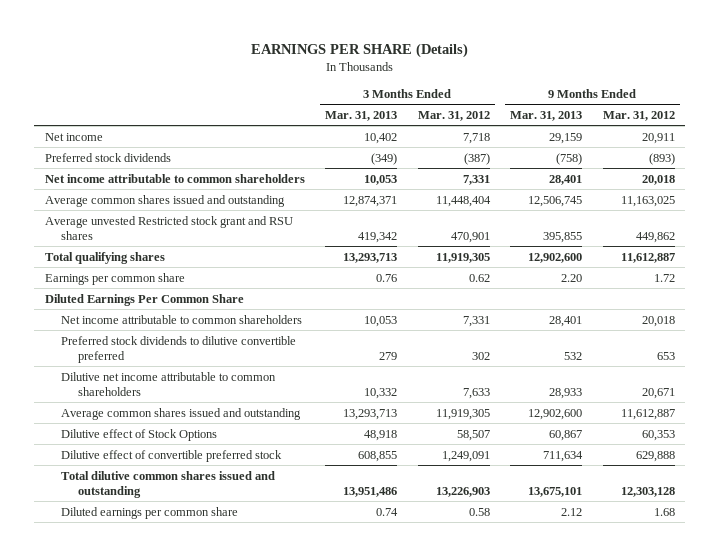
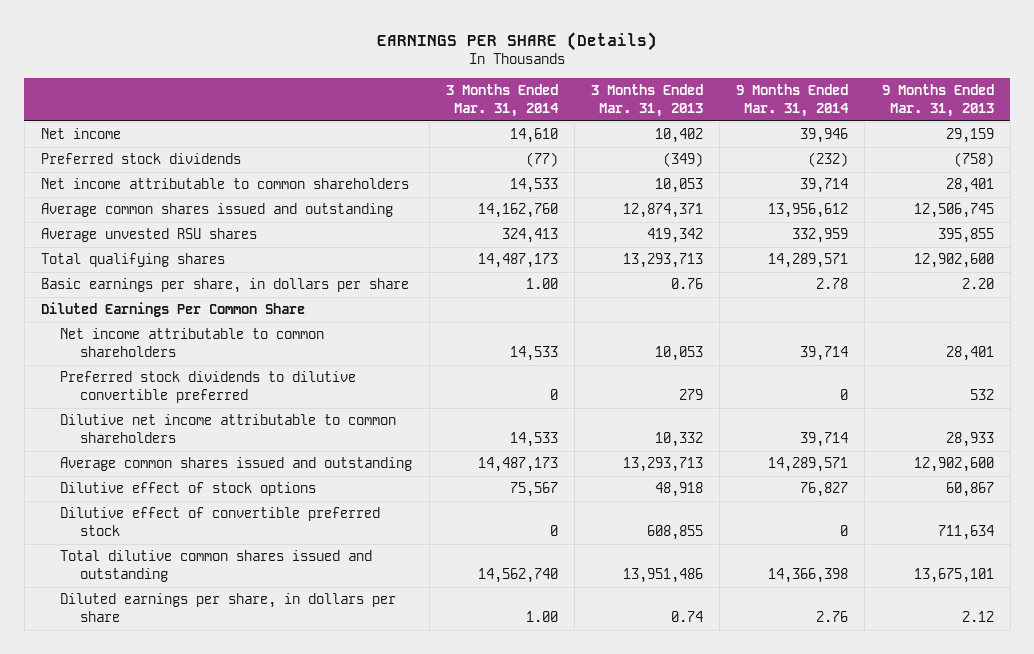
[417,111,490,122] Mar. 31, 2012 -> none
[602,111,675,122] Mar. 31, 2012 -> none
none -> [445,84,559,118] 3 Months Ended Mar. 31, 2014
none -> [736,84,850,118] 9 Months Ended Mar. 31, 2014
[44,215,293,240] Average unvested Restricted stock grant and RSU shares -> [40,228,257,243] Average unvested RSU shares
[44,272,185,285] Earnings per common share -> [40,278,409,294] Basic earnings per share, in dollars per share
[61,428,218,441] Dilutive effect of Stock Options -> [60,482,317,497] Dilutive effect of stock options
[61,506,239,519] Diluted earnings per common share -> [60,593,397,623] Diluted earnings per share, in dollars per share

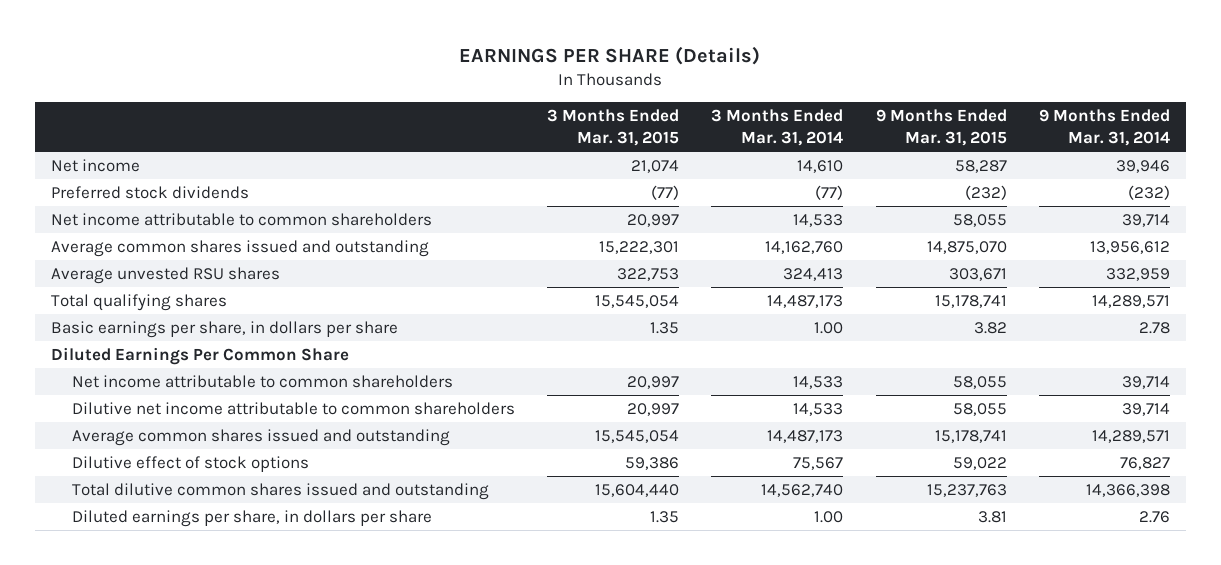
[590,84,703,118] 3 Months Ended Mar. 31, 2013 -> none
[881,84,994,118] 9 Months Ended Mar. 31, 2013 -> none
none -> [547,108,680,147] 3 Months Ended Mar. 31, 2015
none -> [875,108,1007,147] 9 Months Ended Mar. 31, 2015
[60,371,357,404] Preferred stock dividends to dilutive convertible preferred -> none
[60,507,381,537] Dilutive effect of convertible preferred stock -> none

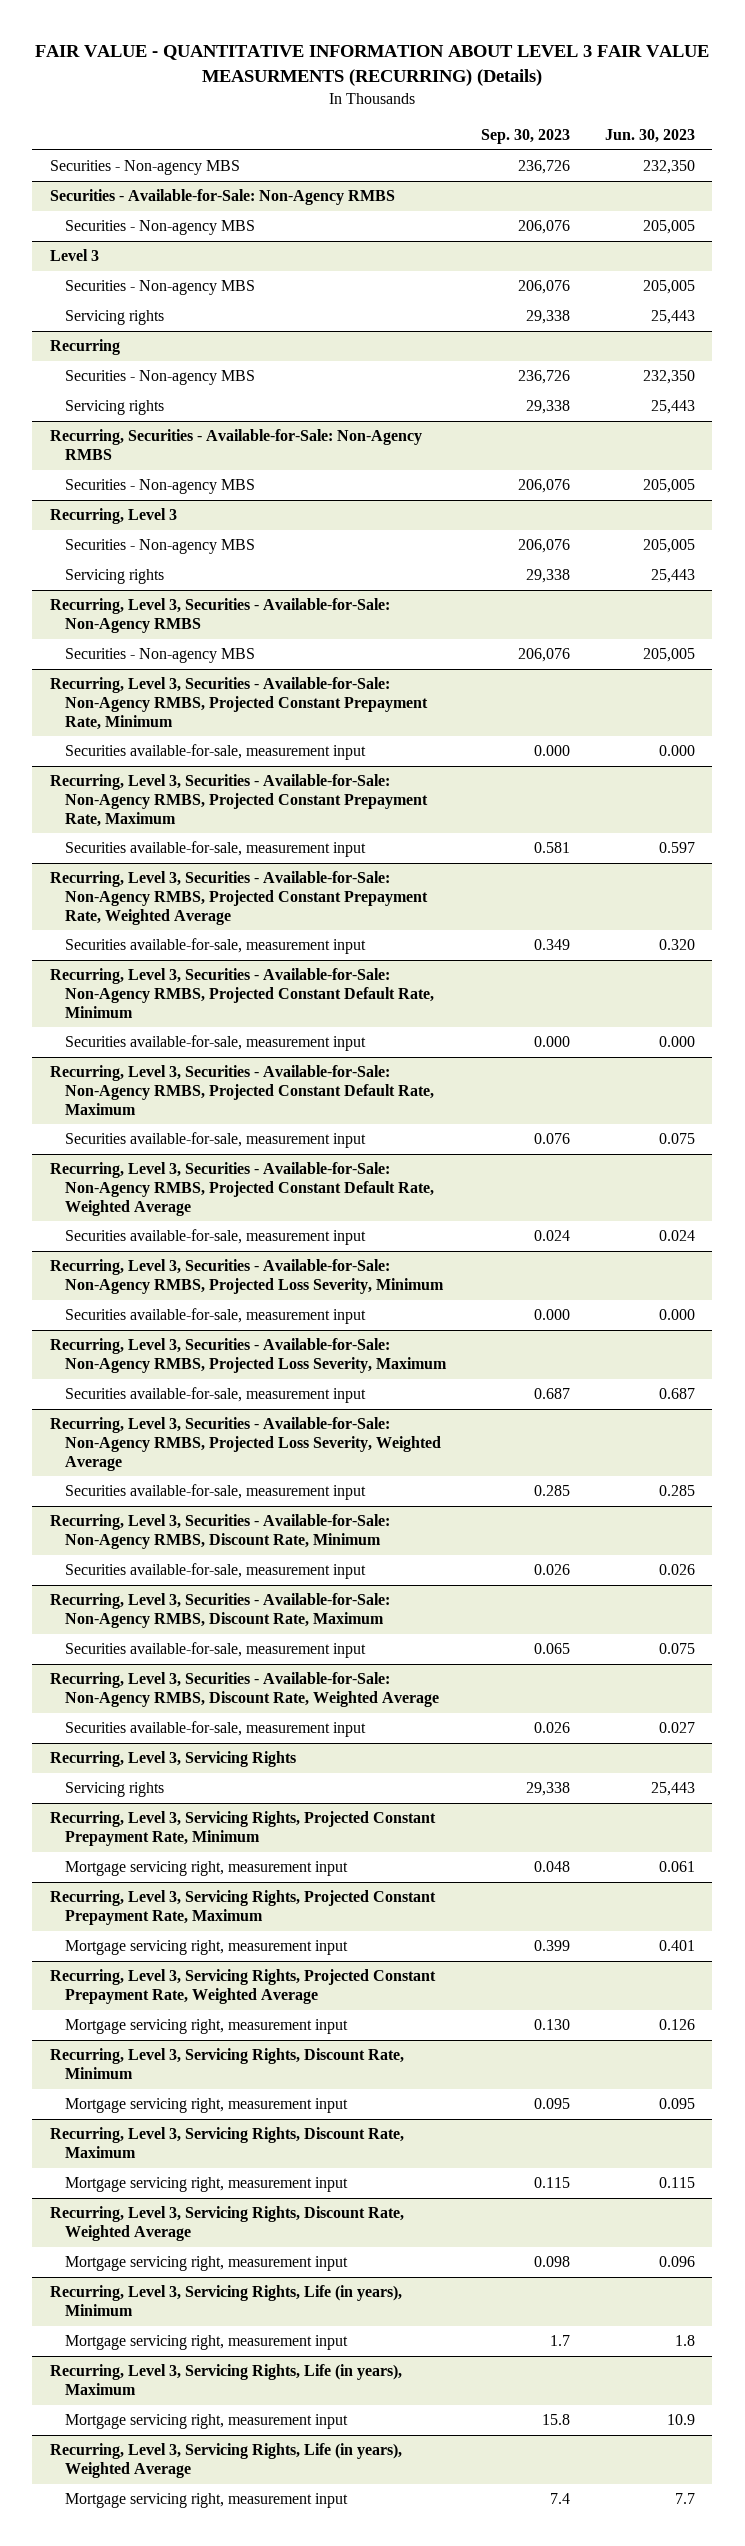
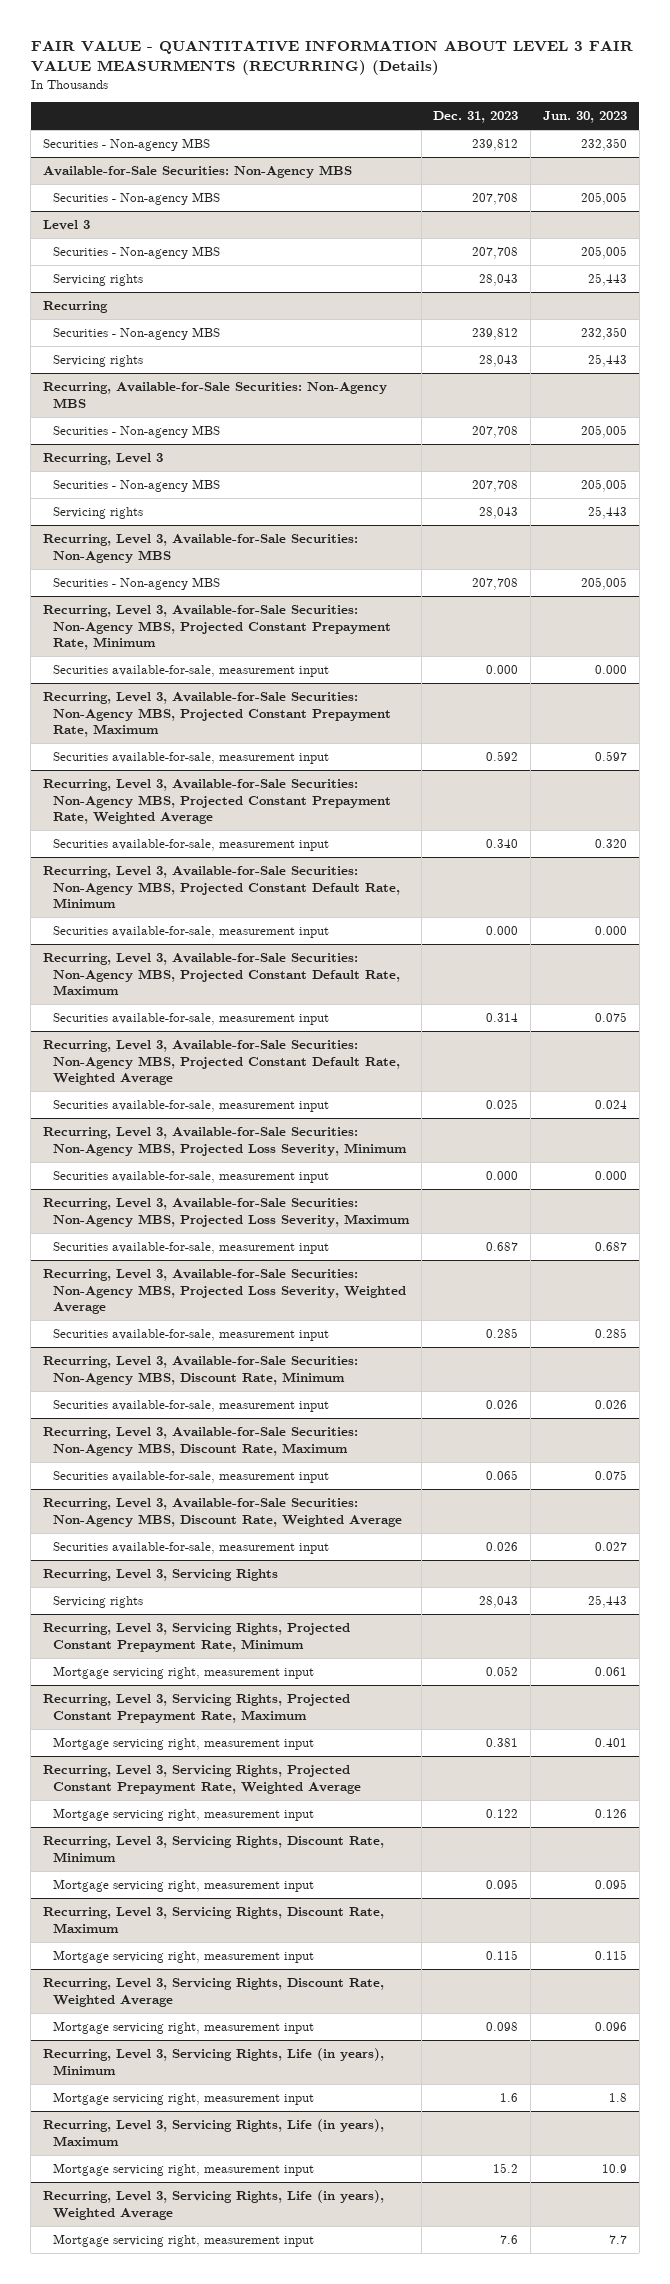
[480,128,570,144] Sep. 30, 2023 -> none
none -> [433,111,519,124] Dec. 31, 2023
[49,189,395,206] Securities - Available-for-Sale: Non-Agency RMBS -> [43,165,353,179] Available-for-Sale Securities: Non-Agency MBS
[49,429,422,460] Recurring, Securities - Available-for-Sale: Non-Agency RMBS -> [43,382,388,408] Recurring, Available-for-Sale Securities: Non-Agency MBS
[49,598,390,633] Recurring, Level 3, Securities - Available-for-Sale: Non-Agency RMBS -> [43,534,359,563] Recurring, Level 3, Available-for-Sale Securities: Non-Agency MBS
[49,677,428,730] Recurring, Level 3, Securities - Available-for-Sale: Non-Agency RMBS, Projected Constant Prepayment Rate, Minimum -> [43,605,391,651] Recurring, Level 3, Available-for-Sale Securities: Non-Agency MBS, Projected Constant Prepayment Rate, Minimum
[49,774,428,827] Recurring, Level 3, Securities - Available-for-Sale: Non-Agency RMBS, Projected Constant Prepayment Rate, Maximum -> [43,692,391,738] Recurring, Level 3, Available-for-Sale Securities: Non-Agency MBS, Projected Constant Prepayment Rate, Maximum
[49,871,428,925] Recurring, Level 3, Securities - Available-for-Sale: Non-Agency RMBS, Projected Constant Prepayment Rate, Weighted Average -> [43,779,391,825] Recurring, Level 3, Available-for-Sale Securities: Non-Agency MBS, Projected Constant Prepayment Rate, Weighted Average
[49,968,434,1018] Recurring, Level 3, Securities - Available-for-Sale: Non-Agency RMBS, Projected Constant Default Rate, Minimum -> [43,866,400,909] Recurring, Level 3, Available-for-Sale Securities: Non-Agency MBS, Projected Constant Default Rate, Minimum
[49,1065,434,1115] Recurring, Level 3, Securities - Available-for-Sale: Non-Agency RMBS, Projected Constant Default Rate, Maximum -> [43,953,400,996] Recurring, Level 3, Available-for-Sale Securities: Non-Agency MBS, Projected Constant Default Rate, Maximum
[49,1162,434,1216] Recurring, Level 3, Securities - Available-for-Sale: Non-Agency RMBS, Projected Constant Default Rate, Weighted Average -> [43,1040,400,1086] Recurring, Level 3, Available-for-Sale Securities: Non-Agency MBS, Projected Constant Default Rate, Weighted Average
[49,1259,444,1294] Recurring, Level 3, Securities - Available-for-Sale: Non-Agency RMBS, Projected Loss Severity, Minimum -> [43,1127,407,1156] Recurring, Level 3, Available-for-Sale Securities: Non-Agency MBS, Projected Loss Severity, Minimum
[49,1338,447,1373] Recurring, Level 3, Securities - Available-for-Sale: Non-Agency RMBS, Projected Loss Severity, Maximum -> [43,1198,410,1227] Recurring, Level 3, Available-for-Sale Securities: Non-Agency MBS, Projected Loss Severity, Maximum
[49,1417,441,1471] Recurring, Level 3, Securities - Available-for-Sale: Non-Agency RMBS, Projected Loss Severity, Weighted Average -> [43,1269,406,1315] Recurring, Level 3, Available-for-Sale Securities: Non-Agency MBS, Projected Loss Severity, Weighted Average
[49,1514,390,1549] Recurring, Level 3, Securities - Available-for-Sale: Non-Agency RMBS, Discount Rate, Minimum -> [43,1356,359,1385] Recurring, Level 3, Available-for-Sale Securities: Non-Agency MBS, Discount Rate, Minimum
[49,1593,390,1628] Recurring, Level 3, Securities - Available-for-Sale: Non-Agency RMBS, Discount Rate, Maximum -> [43,1427,359,1456] Recurring, Level 3, Available-for-Sale Securities: Non-Agency MBS, Discount Rate, Maximum
[49,1672,439,1707] Recurring, Level 3, Securities - Available-for-Sale: Non-Agency RMBS, Discount Rate, Weighted Average -> [43,1498,402,1527] Recurring, Level 3, Available-for-Sale Securities: Non-Agency MBS, Discount Rate, Weighted Average

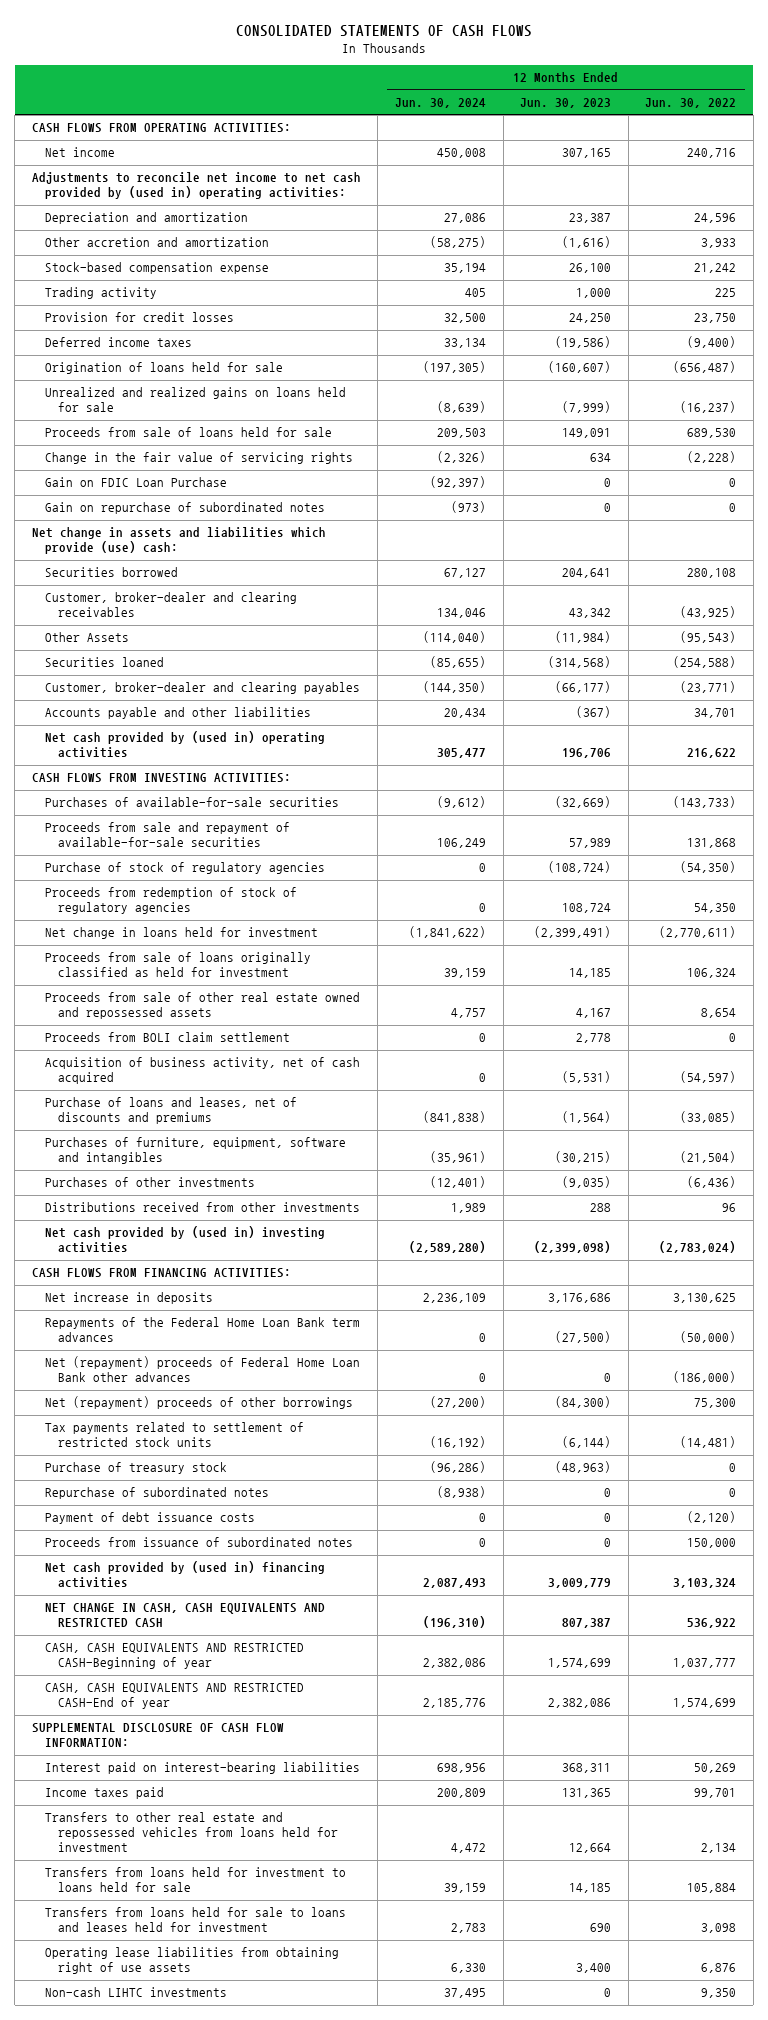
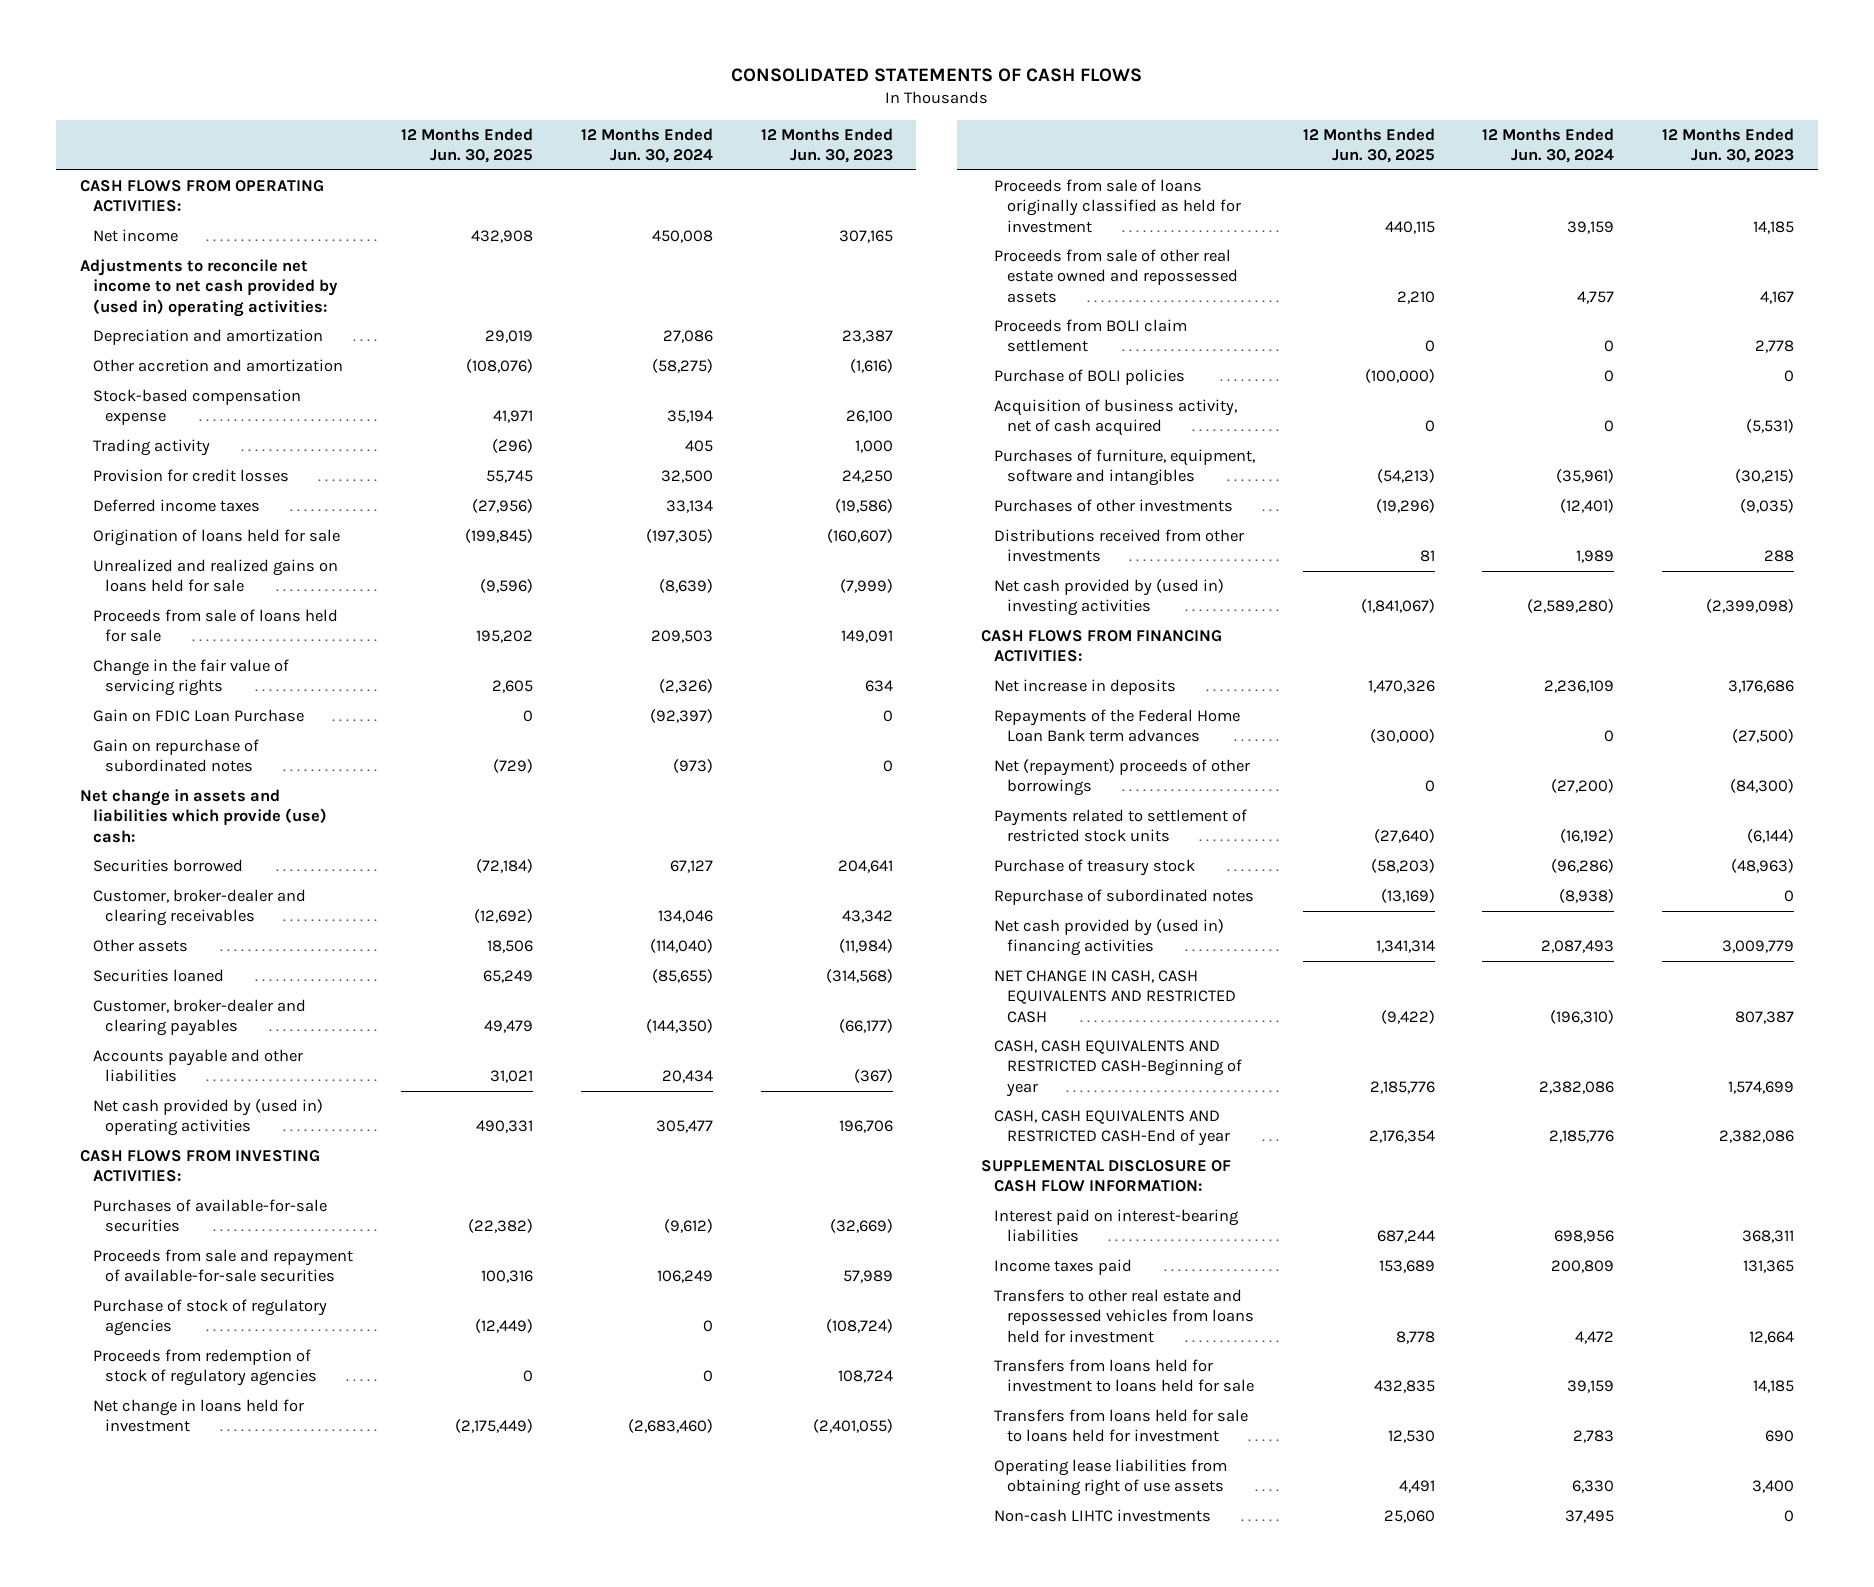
[645,98,737,109] Jun. 30, 2022 -> none
none -> [401,127,534,163] 12 Months Ended Jun. 30, 2025
[45,632,130,643] Other Assets -> [92,939,188,953] Other assets
[409,926,487,939] (1,841,622) -> [627,1419,713,1434] (2,683,460)
[534,926,612,939] (2,399,491) -> [812,1419,893,1434] (2,401,055)
none -> [994,369,1186,386] Purchase of BOLI policies
[45,1097,298,1125] Purchase of loans and leases, net of discounts and premiums -> none
[45,1356,361,1383] Net (repayment) proceeds of Federal Home Loan Bank other advances -> none
[45,1422,305,1448] Tax payments related to settlement of restricted stock units -> [994,809,1248,843] Payments related to settlement of restricted stock units
[45,1512,256,1525] Payment of debt issuance costs -> none
[45,1537,354,1548] Proceeds from issuance of subordinated notes -> none
[45,1907,347,1933] Transfers from loans held for sale to loans and leases held for investment -> [994,1409,1249,1443] Transfers from loans held for sale to loans held for investment

